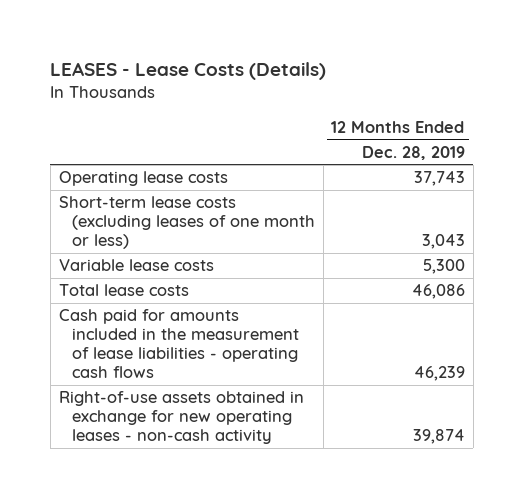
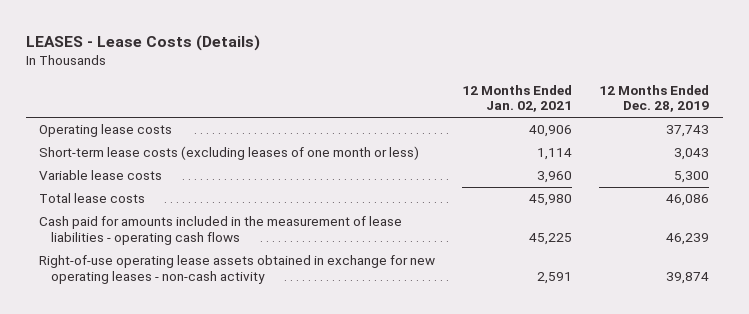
none -> [462,84,573,113] 12 Months Ended Jan. 02, 2021
[58,391,304,445] Right-of-use assets obtained in exchange for new operating leases - non-cash activity -> [39,255,436,285] Right-of-use operating lease assets obtained in exchange for new operating leases - non-cash activity

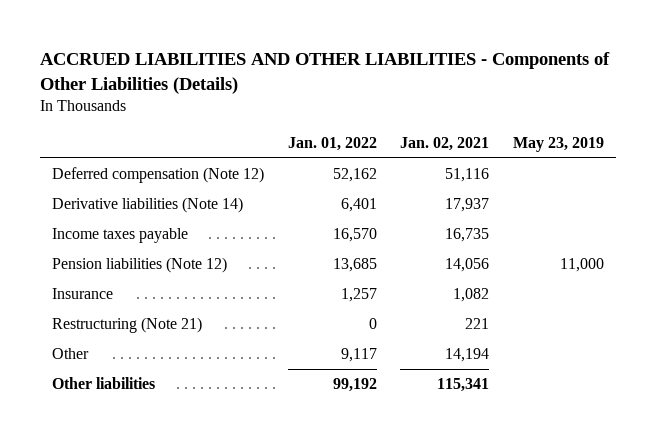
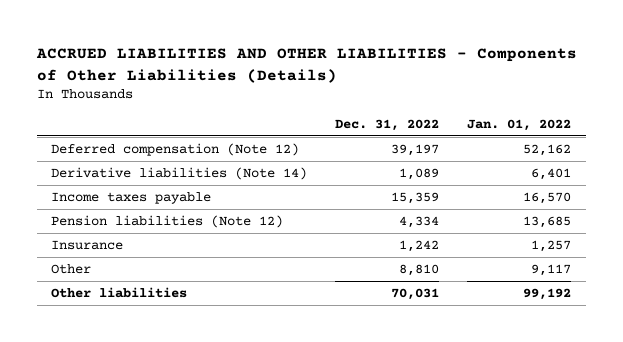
[400,136,490,151] Jan. 02, 2021 -> none
[513,136,605,152] May 23, 2019 -> none
none -> [335,119,440,132] Dec. 31, 2022
[51,317,202,334] Restructuring (Note 21) -> none

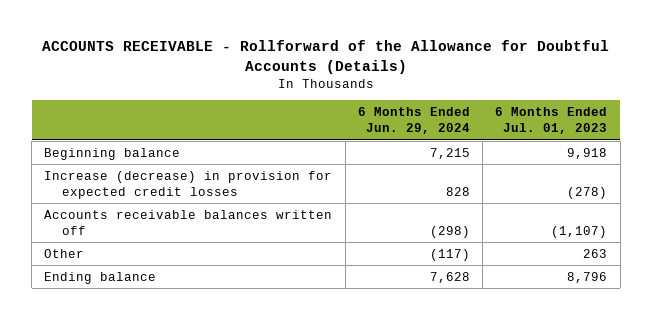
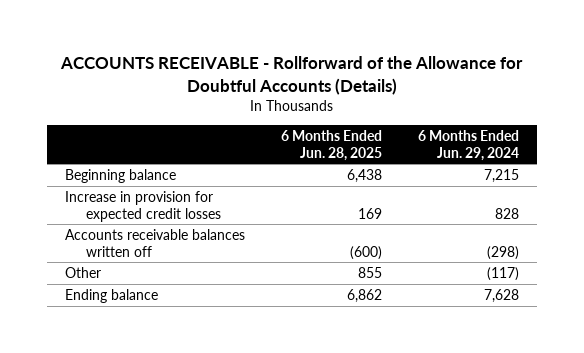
[495,107,608,135] 6 Months Ended Jul. 01, 2023 -> none
none -> [281,129,383,161] 6 Months Ended Jun. 28, 2025
[44,170,333,199] Increase (decrease) in provision for expected credit losses -> [65,190,222,222] Increase in provision for expected credit losses

